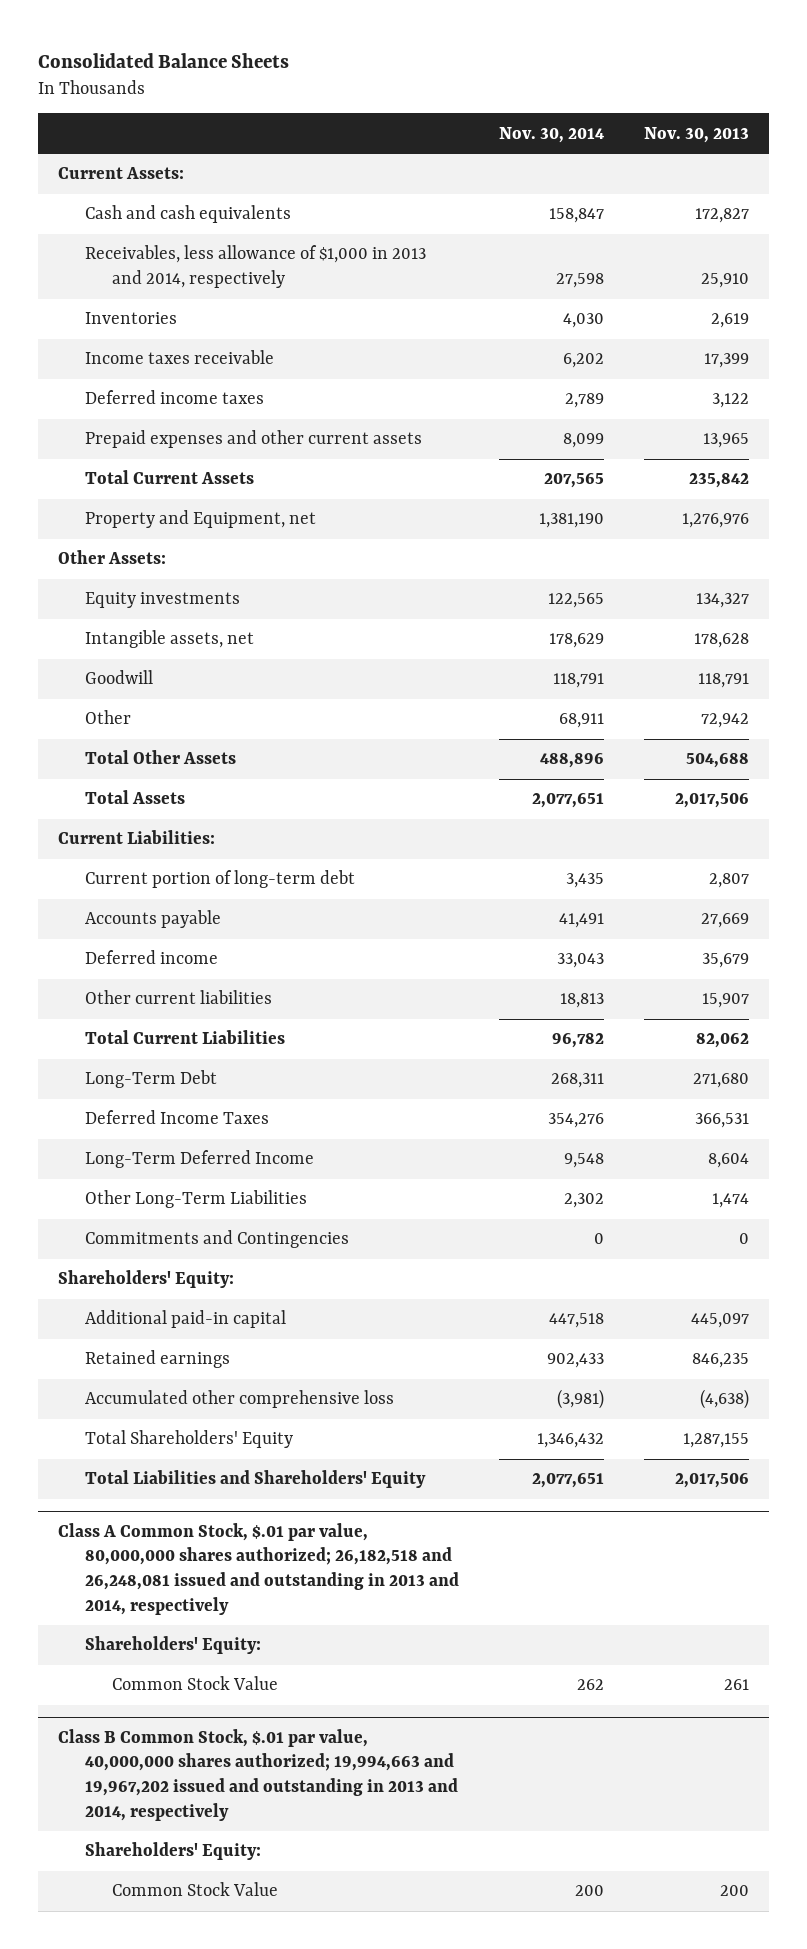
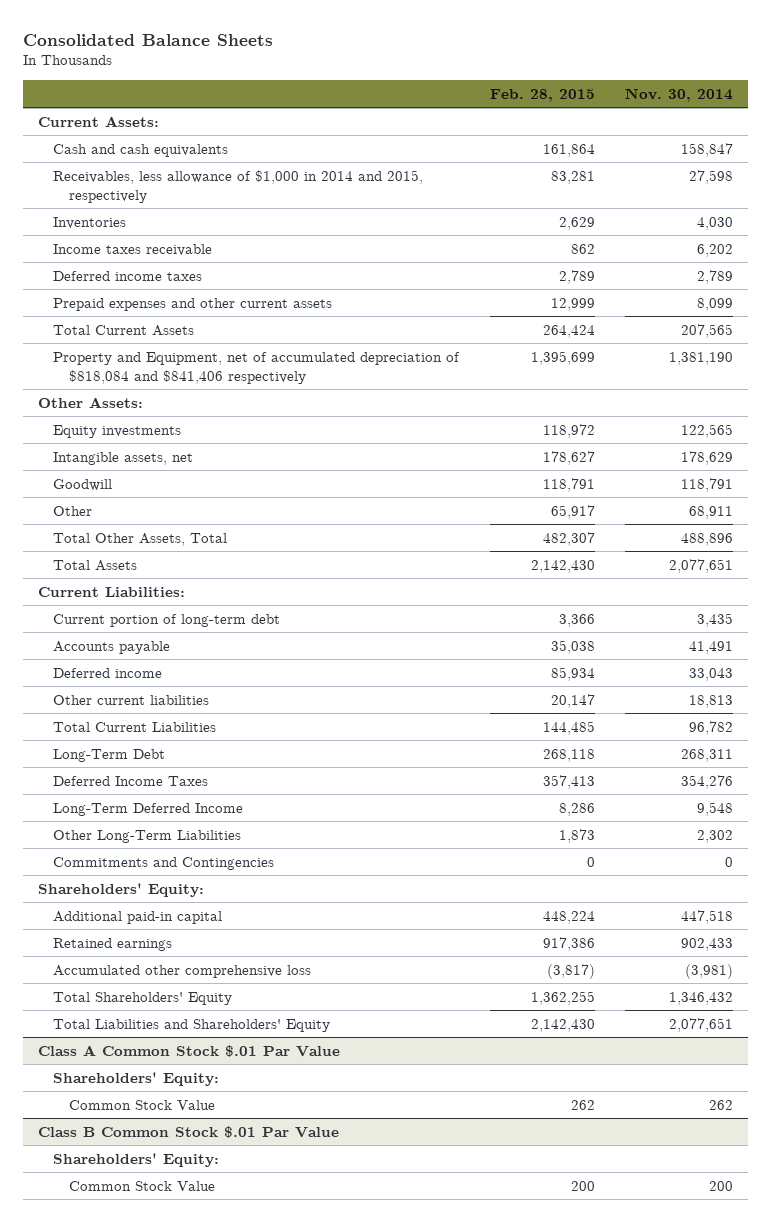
[644,126,750,143] Nov. 30, 2013 -> none
none -> [489,88,595,102] Feb. 28, 2015
[84,245,426,289] Receivables, less allowance of $1,000 in 2013 and 2014, respectively -> [53,169,424,203] Receivables, less allowance of $1,000 in 2014 and 2015, respectively
[84,510,316,529] Property and Equipment, net -> [53,351,461,384] Property and Equipment, net of accumulated depreciation of $818,084 and $841,406 respectively
[84,750,236,765] Total Other Assets -> [53,532,228,546] Total Other Assets, Total
[57,1522,459,1615] Class A Common Stock, $.01 par value, 80,000,000 shares authorized; 26,182,518 and 26,248,081 issued and outstanding in 2013 and 2014, respectively -> [38,1044,341,1057] Class A Common Stock $.01 Par Value
[57,1728,458,1821] Class B Common Stock, $.01 par value, 40,000,000 shares authorized; 19,994,663 and 19,967,202 issued and outstanding in 2013 and 2014, respectively -> [38,1125,340,1138] Class B Common Stock $.01 Par Value

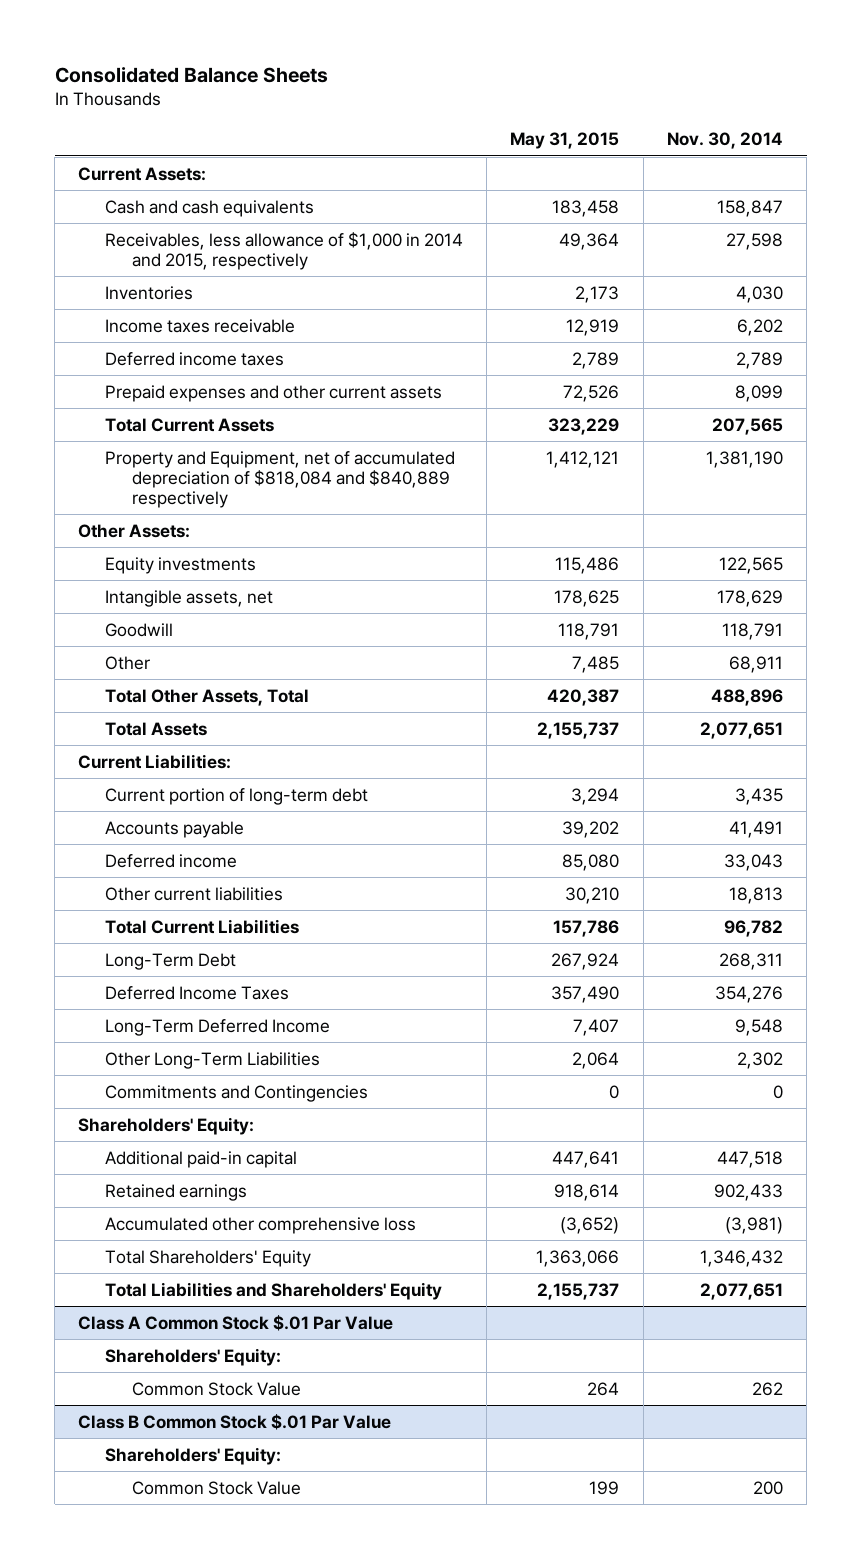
[489,88,595,102] Feb. 28, 2015 -> none
none -> [510,132,620,150] May 31, 2015
[53,351,461,384] Property and Equipment, net of accumulated depreciation of $818,084 and $841,406 respectively -> [104,450,455,508] Property and Equipment, net of accumulated depreciation of $818,084 and $840,889 respectively

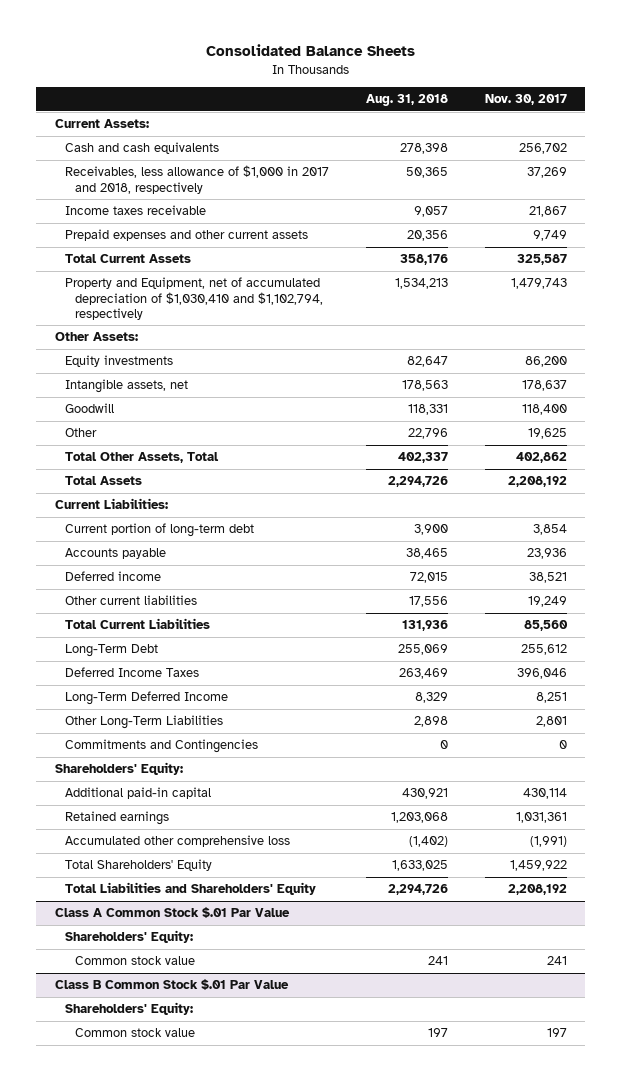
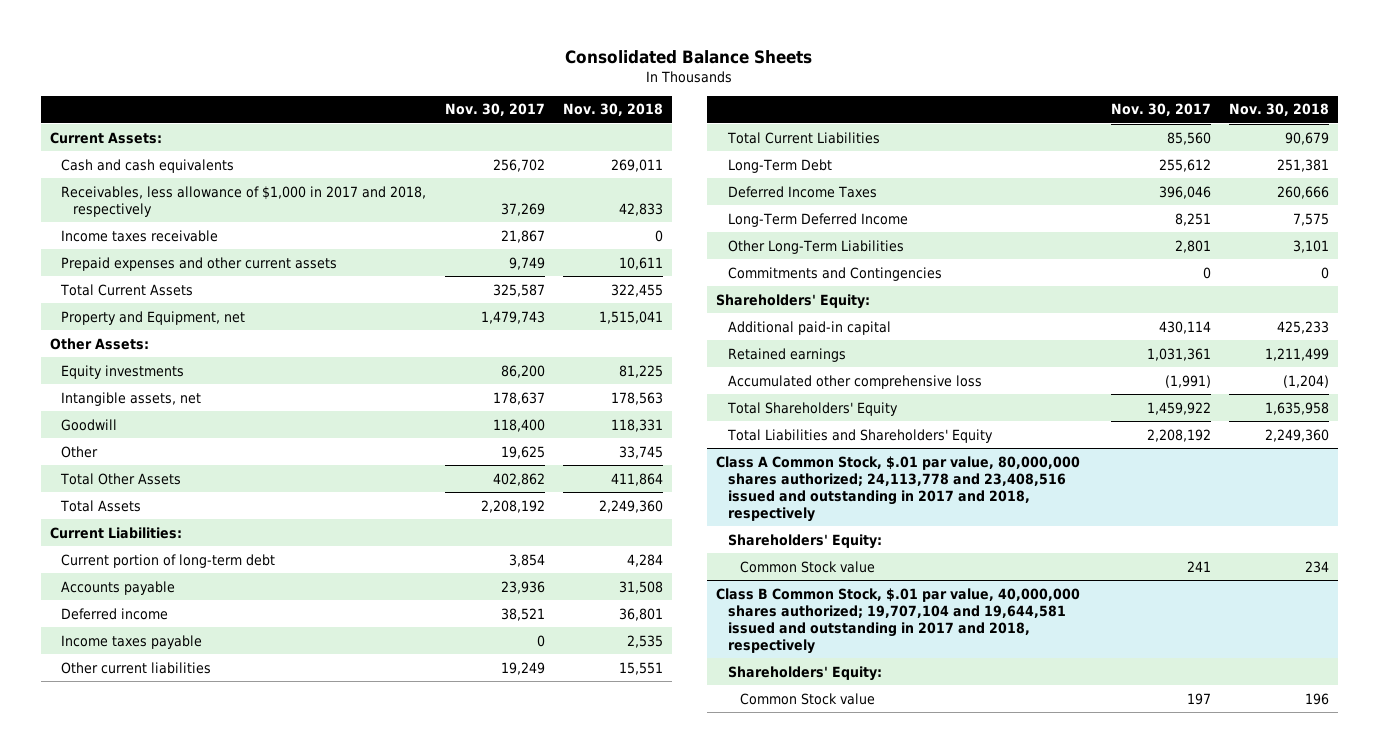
[365,94,448,107] Aug. 31, 2018 -> none
none -> [562,103,663,117] Nov. 30, 2018
[65,277,324,320] Property and Equipment, net of accumulated depreciation of $1,030,410 and $1,102,794, respectively -> [61,310,246,325] Property and Equipment, net
[65,452,220,464] Total Other Assets, Total -> [60,472,182,485] Total Other Assets
none -> [61,634,203,649] Income taxes payable
[54,907,290,919] Class A Common Stock $.01 Par Value -> [716,455,1081,523] Class A Common Stock, $.01 par value, 80,000,000 shares authorized; 24,113,778 and 23,408,516 issued and outstanding in 2017 and 2018, respectively
[75,956,196,966] Common stock value -> [739,560,875,573] Common Stock value
[54,979,289,991] Class B Common Stock $.01 Par Value -> [716,587,1081,655] Class B Common Stock, $.01 par value, 40,000,000 shares authorized; 19,707,104 and 19,644,581 issued and outstanding in 2017 and 2018, respectively
[75,1028,196,1038] Common stock value -> [739,692,875,705] Common Stock value

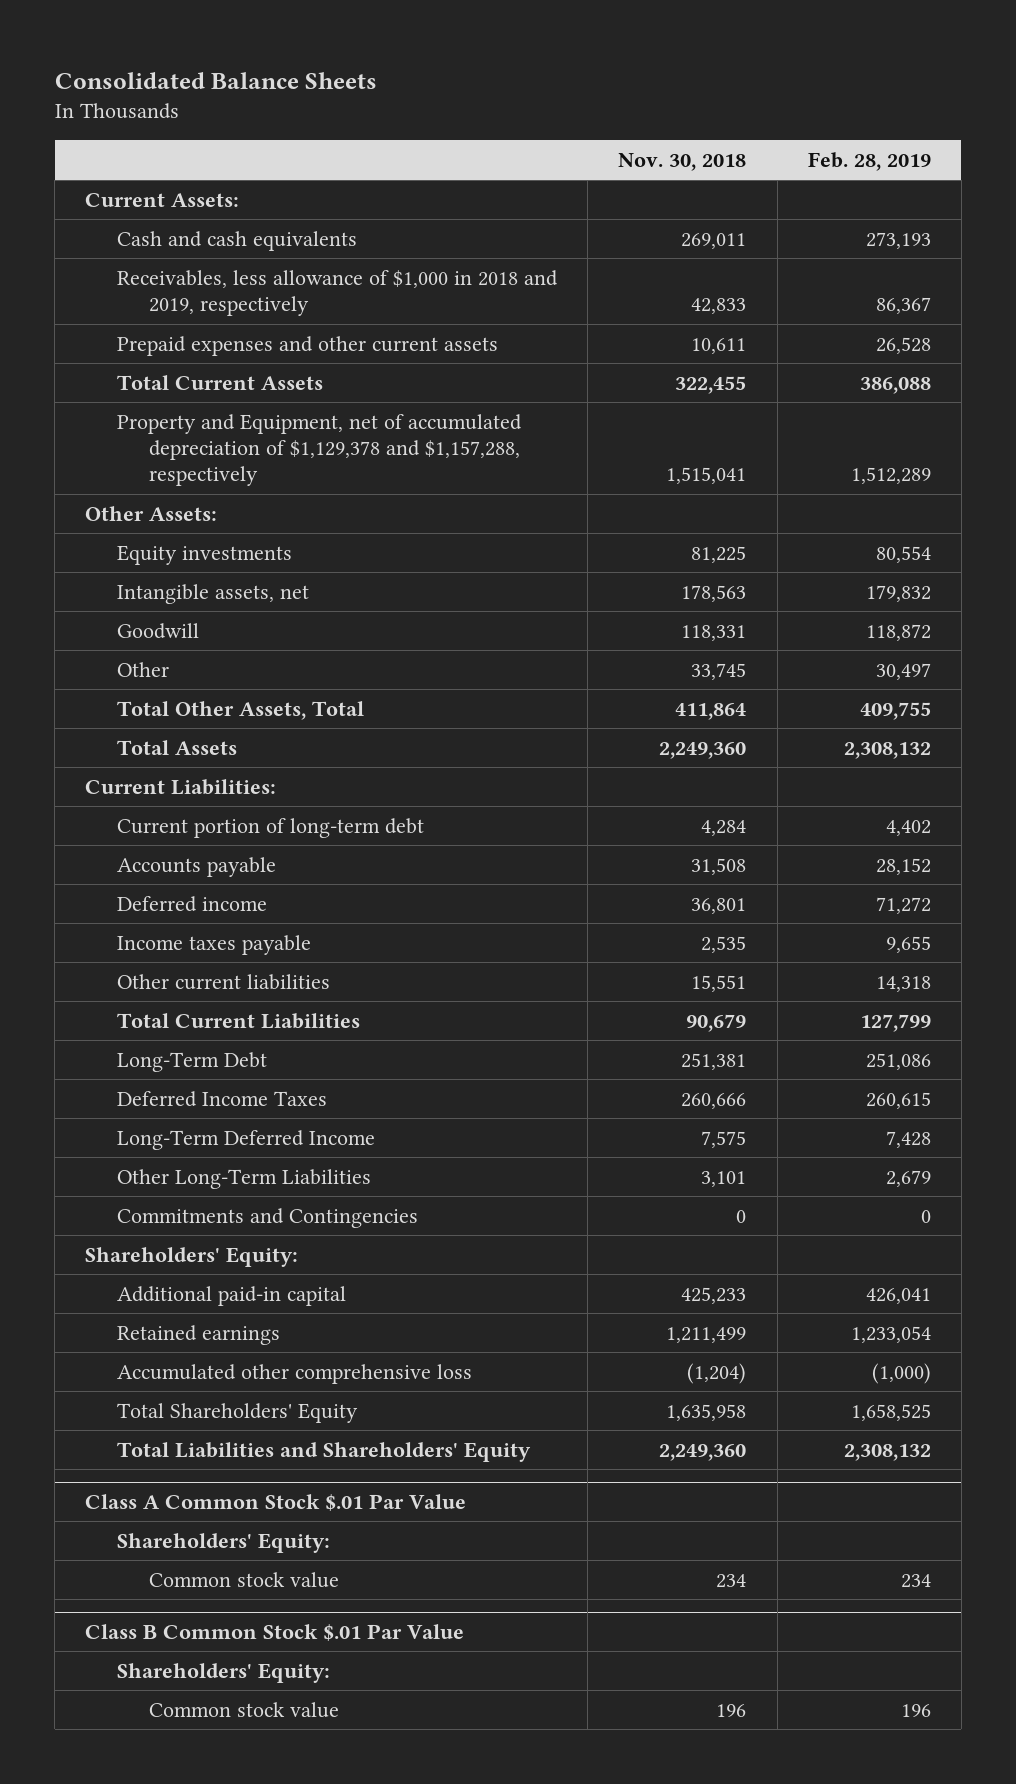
[444,103,545,117] Nov. 30, 2017 -> none
none -> [807,151,931,171] Feb. 28, 2019
[61,229,219,242] Income taxes receivable -> none
[61,185,427,217] Receivables, less allowance of $1,000 in 2017 and 2018, respectively -> [117,269,559,316] Receivables, less allowance of $1,000 in 2018 and 2019, respectively
[61,310,246,325] Property and Equipment, net -> [117,413,523,487] Property and Equipment, net of accumulated depreciation of $1,129,378 and $1,157,288, respectively
[60,472,182,485] Total Other Assets -> [117,700,365,720] Total Other Assets, Total
[716,455,1081,523] Class A Common Stock, $.01 par value, 80,000,000 shares authorized; 24,113,778 and 23,408,516 issued and outstanding in 2017 and 2018, respectively -> [85,1493,467,1511] Class A Common Stock $.01 Par Value
[739,560,875,573] Common Stock value -> [148,1571,339,1588] Common stock value
[716,587,1081,655] Class B Common Stock, $.01 par value, 40,000,000 shares authorized; 19,707,104 and 19,644,581 issued and outstanding in 2017 and 2018, respectively -> [85,1623,465,1641] Class B Common Stock $.01 Par Value
[739,692,875,705] Common Stock value -> [148,1701,339,1718] Common stock value

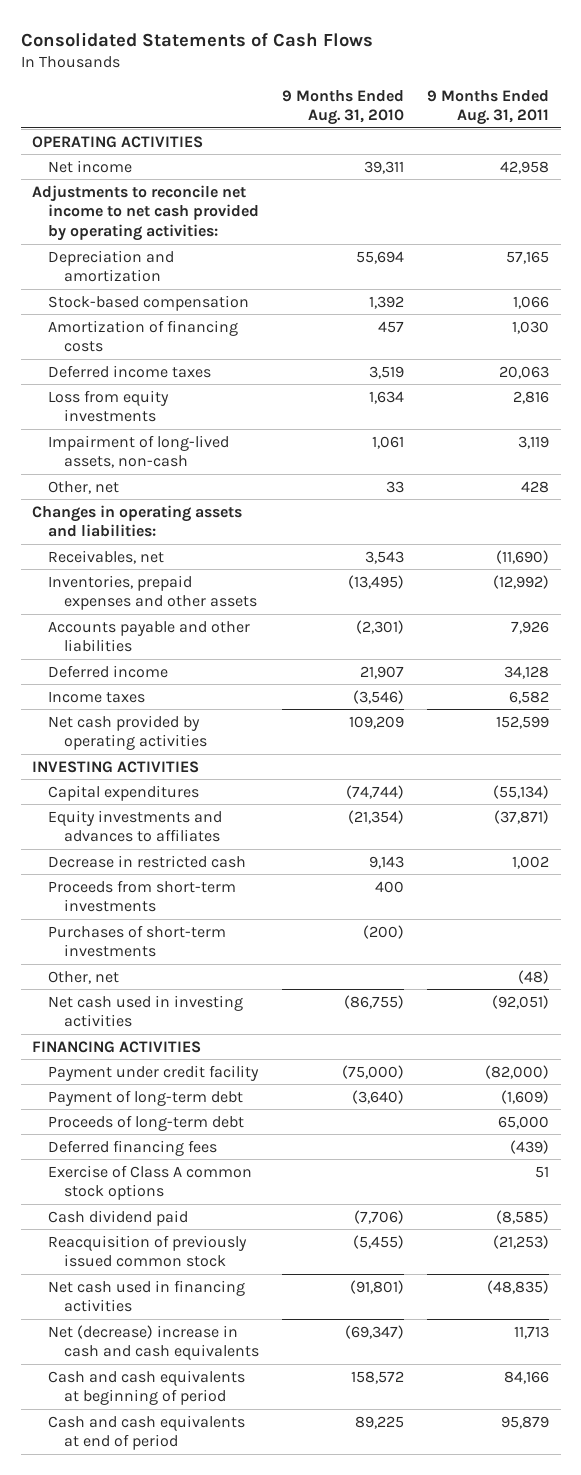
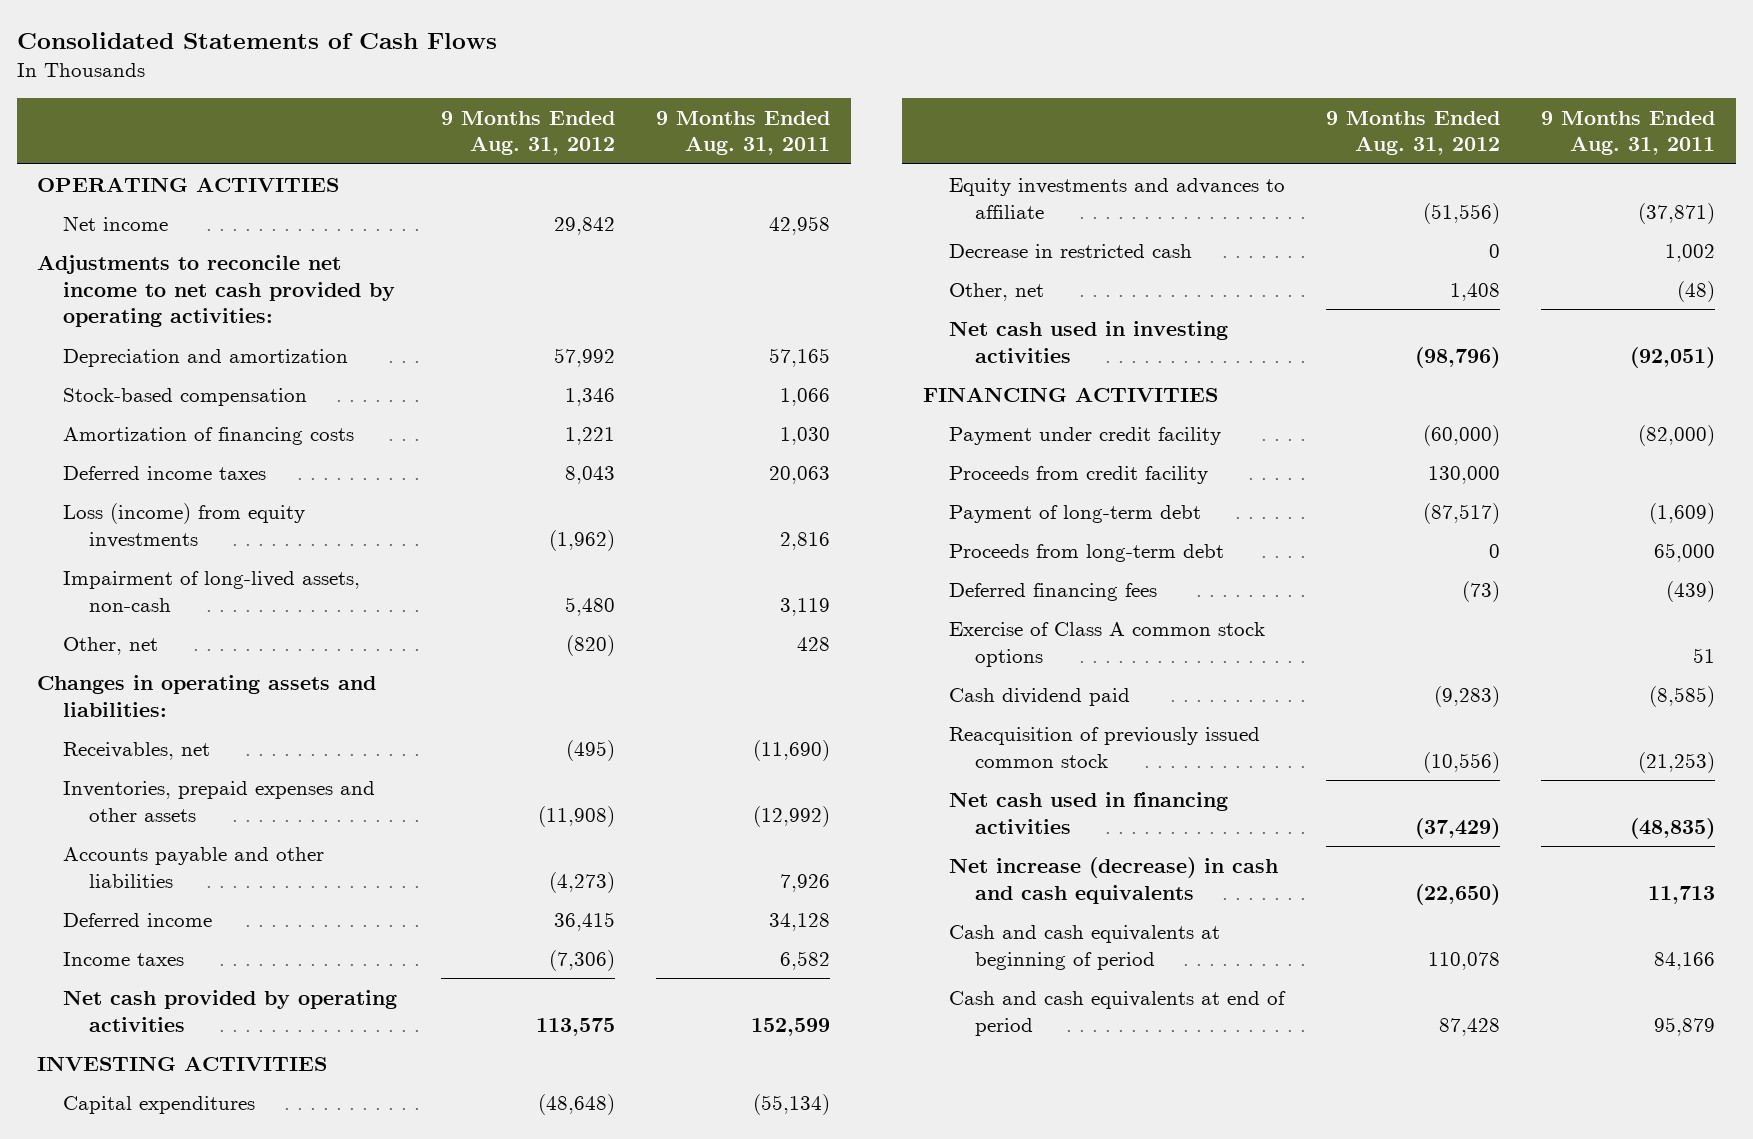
[282,89,405,126] 9 Months Ended Aug. 31, 2010 -> none
none -> [440,110,615,156] 9 Months Ended Aug. 31, 2012
[47,389,169,423] Loss from equity investments -> [63,502,306,548] Loss (income) from equity investments
[47,809,222,843] Equity investments and advances to affiliates -> [948,177,1285,219] Equity investments and advances to affiliate
[47,879,236,913] Proceeds from short-term investments -> none
[47,924,226,958] Purchases of short-term investments -> none
none -> [948,465,1208,484] Proceeds from credit facility
[47,1114,244,1131] Proceeds of long-term debt -> [948,543,1224,562] Proceeds from long-term debt
[47,1324,259,1361] Net (decrease) increase in cash and cash equivalents -> [948,856,1278,904] Net increase (decrease) in cash and cash equivalents

